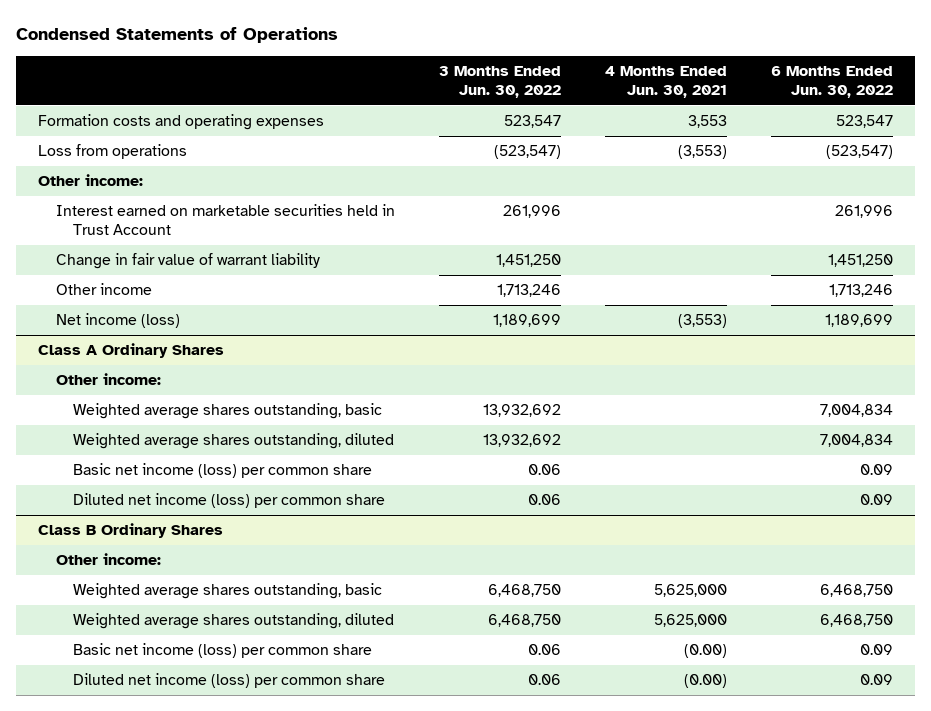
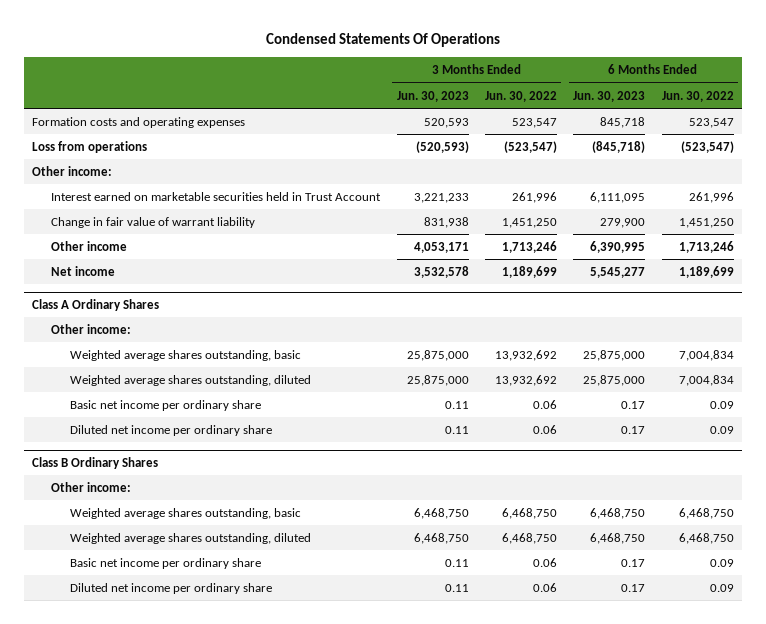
[16,27,339,44] Condensed Statements of Operations -> [265,33,500,48] Condensed Statements Of Operations
[604,66,727,99] 4 Months Ended Jun. 30, 2021 -> none
none -> [396,90,469,102] Jun. 30, 2023
none -> [573,90,646,102] Jun. 30, 2023
[55,313,180,329] Net income (loss) -> [51,266,116,277] Net income
[73,463,373,479] Basic net income (loss) per common share -> [70,400,262,412] Basic net income per ordinary share
[73,493,386,509] Diluted net income (loss) per common share -> [70,425,273,437] Diluted net income per ordinary share
[73,643,373,659] Basic net income (loss) per common share -> [70,558,262,570] Basic net income per ordinary share
[73,673,386,689] Diluted net income (loss) per common share -> [70,583,273,595] Diluted net income per ordinary share

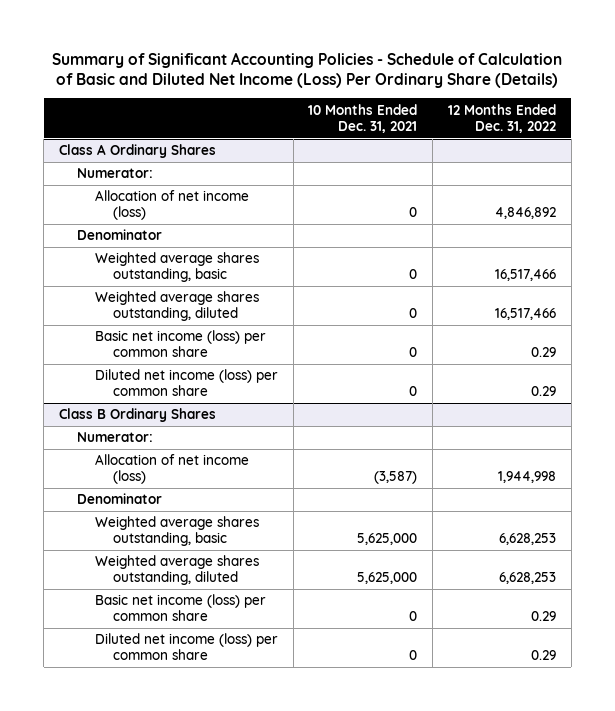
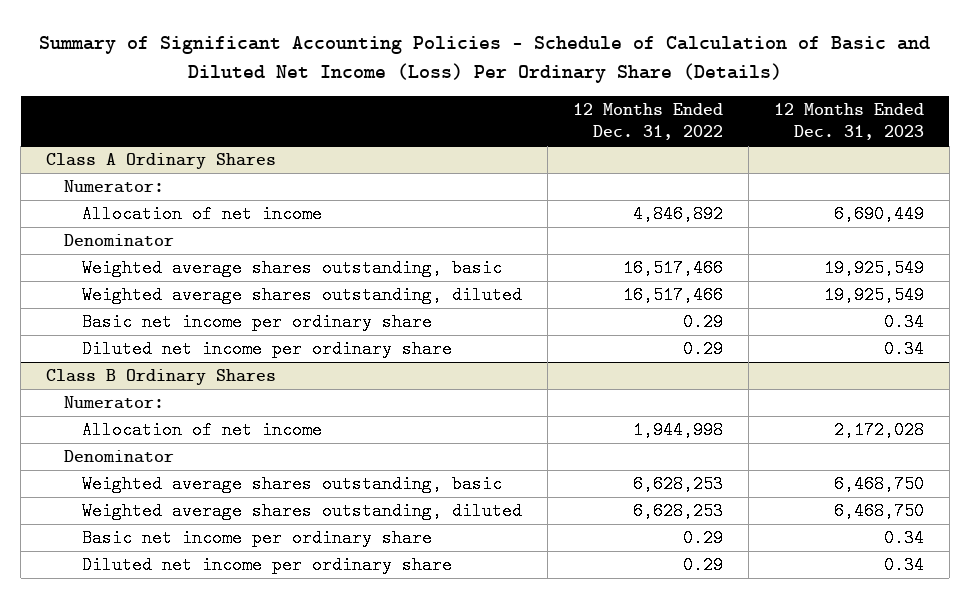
[308,103,418,133] 10 Months Ended Dec. 31, 2021 -> none
none -> [773,103,924,140] 12 Months Ended Dec. 31, 2023
[94,190,249,221] Allocation of net income (loss) -> [82,205,323,224] Allocation of net income
[94,330,266,358] Basic net income (loss) per common share -> [82,313,433,332] Basic net income per ordinary share
[94,369,278,397] Diluted net income (loss) per common share -> [82,340,453,359] Diluted net income per ordinary share
[94,454,249,485] Allocation of net income (loss) -> [82,421,323,440] Allocation of net income
[94,594,266,622] Basic net income (loss) per common share -> [82,529,433,548] Basic net income per ordinary share
[94,633,278,661] Diluted net income (loss) per common share -> [82,556,453,575] Diluted net income per ordinary share

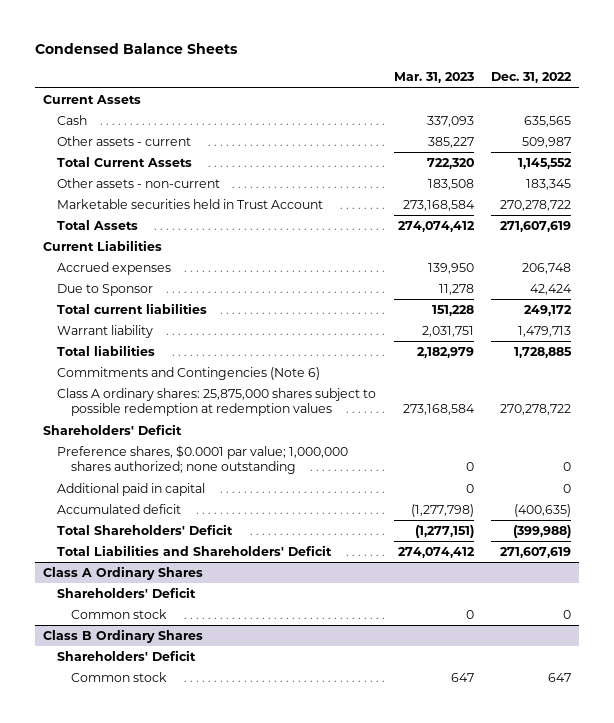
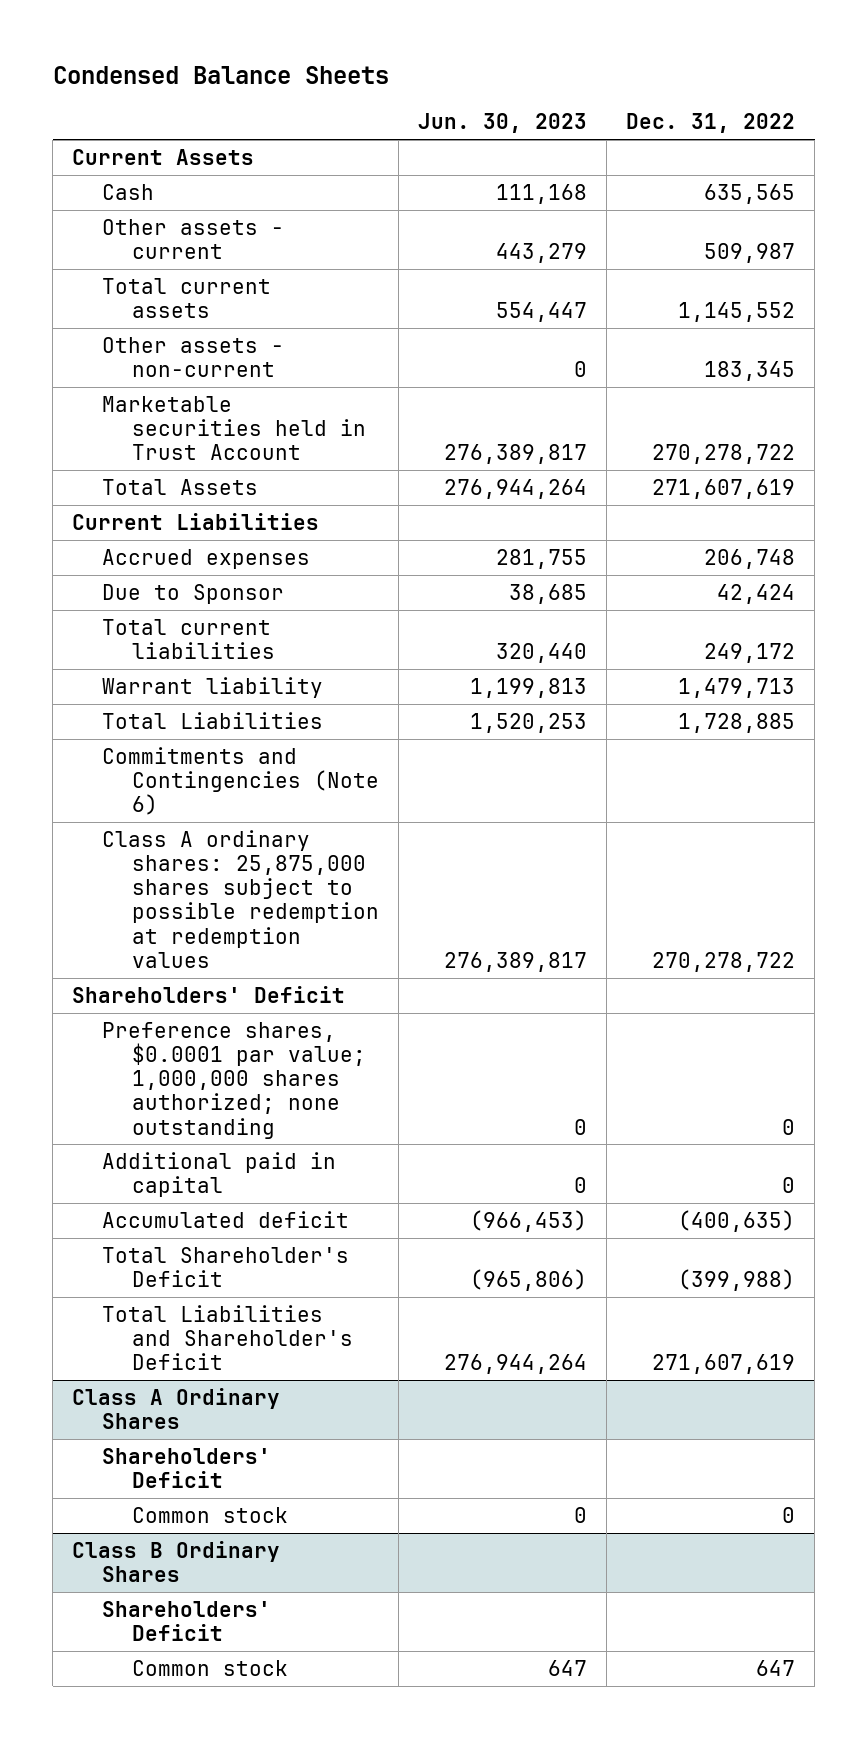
[393,72,474,84] Mar. 31, 2023 -> none
none -> [418,113,588,134] Jun. 30, 2023
[57,156,193,167] Total Current Assets -> [102,277,272,318] Total current assets
[57,344,156,356] Total liabilities -> [102,711,324,729] Total Liabilities
[57,523,234,535] Total Shareholders' Deficit -> [102,1246,350,1287] Total Shareholder's Deficit
[57,544,333,556] Total Liabilities and Shareholders' Deficit -> [102,1304,354,1371] Total Liabilities and Shareholder's Deficit

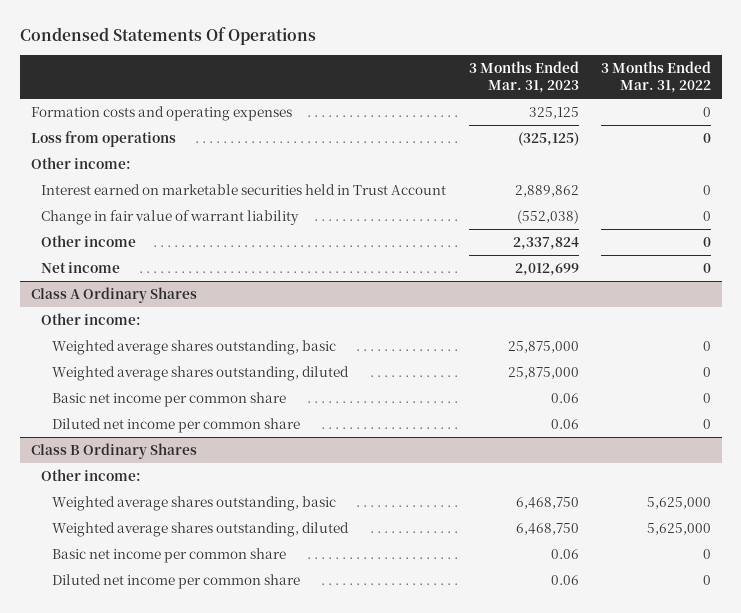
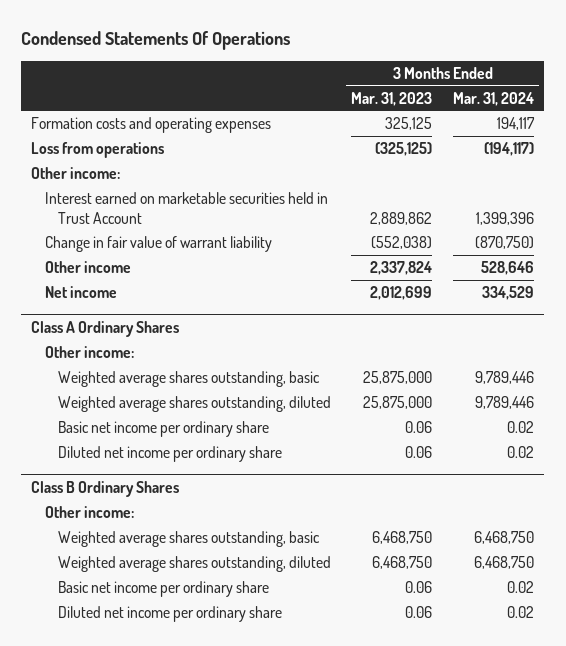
[600,60,711,94] 3 Months Ended Mar. 31, 2022 -> none
none -> [453,91,535,106] Mar. 31, 2024
[52,392,287,408] Basic net income per common share -> [57,421,269,438] Basic net income per ordinary share
[52,418,301,434] Diluted net income per common share -> [57,446,282,463] Diluted net income per ordinary share
[52,548,287,564] Basic net income per common share -> [57,581,269,598] Basic net income per ordinary share
[52,574,301,590] Diluted net income per common share -> [57,606,282,623] Diluted net income per ordinary share

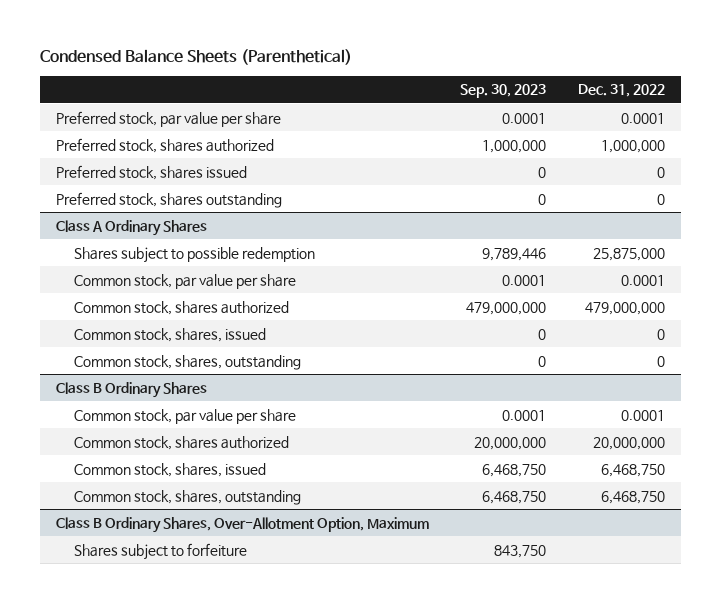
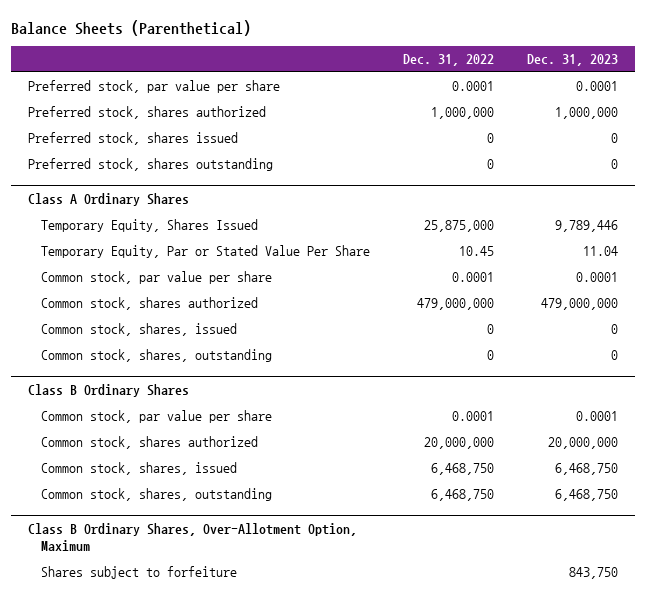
[39,48,352,65] Condensed Balance Sheets (Parenthetical) -> [11,19,252,36] Balance Sheets (Parenthetical)
[460,84,547,99] Sep. 30, 2023 -> none
none -> [527,54,619,67] Dec. 31, 2023
[73,246,315,263] Shares subject to possible redemption -> [40,219,258,233] Temporary Equity, Shares Issued
none -> [40,245,370,259] Temporary Equity, Par or Stated Value Per Share

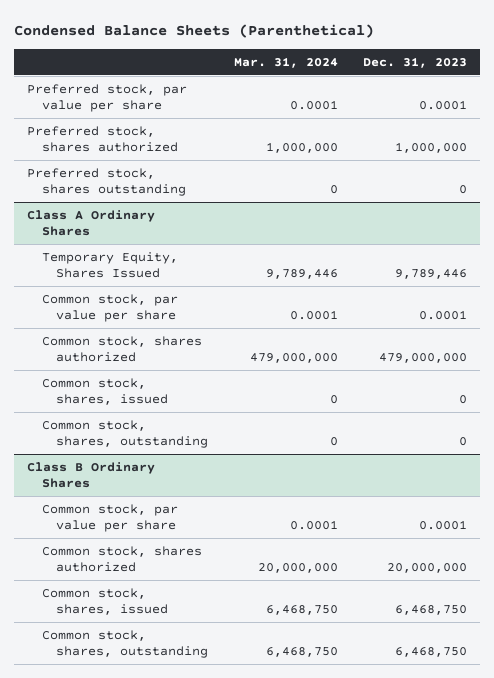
[11,19,252,36] Balance Sheets (Parenthetical) -> [14,24,375,39] Condensed Balance Sheets (Parenthetical)
[402,54,494,67] Dec. 31, 2022 -> none
none -> [233,57,338,69] Mar. 31, 2024
[28,132,239,146] Preferred stock, shares issued -> none
[40,245,370,259] Temporary Equity, Par or Stated Value Per Share -> none
[28,522,358,552] Class B Ordinary Shares, Over-Allotment Option, Maximum -> none
[40,566,237,580] Shares subject to forfeiture -> none

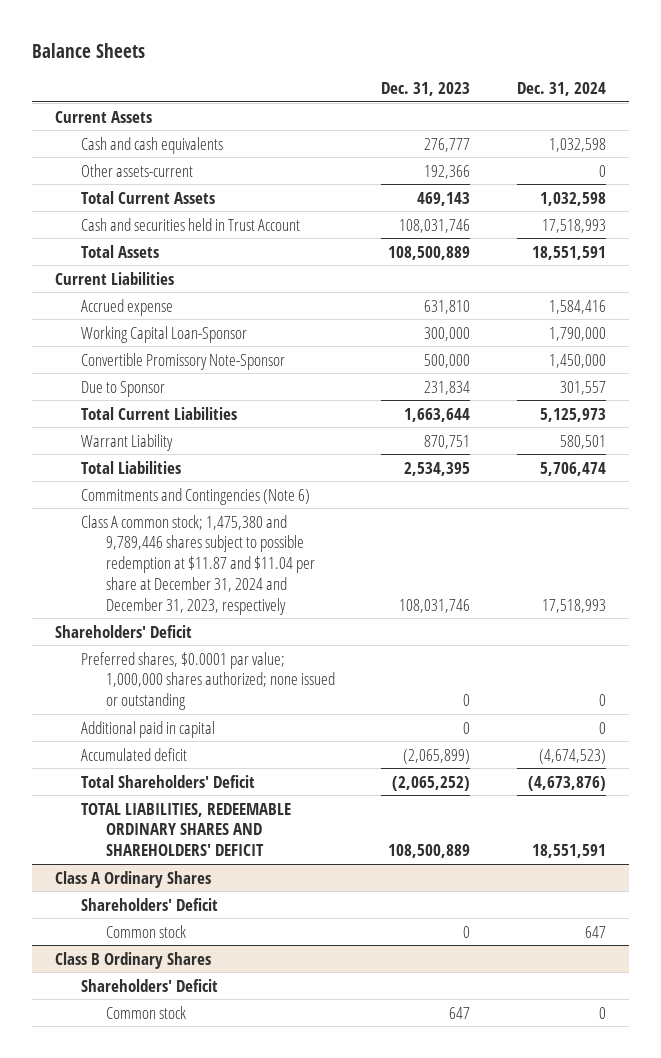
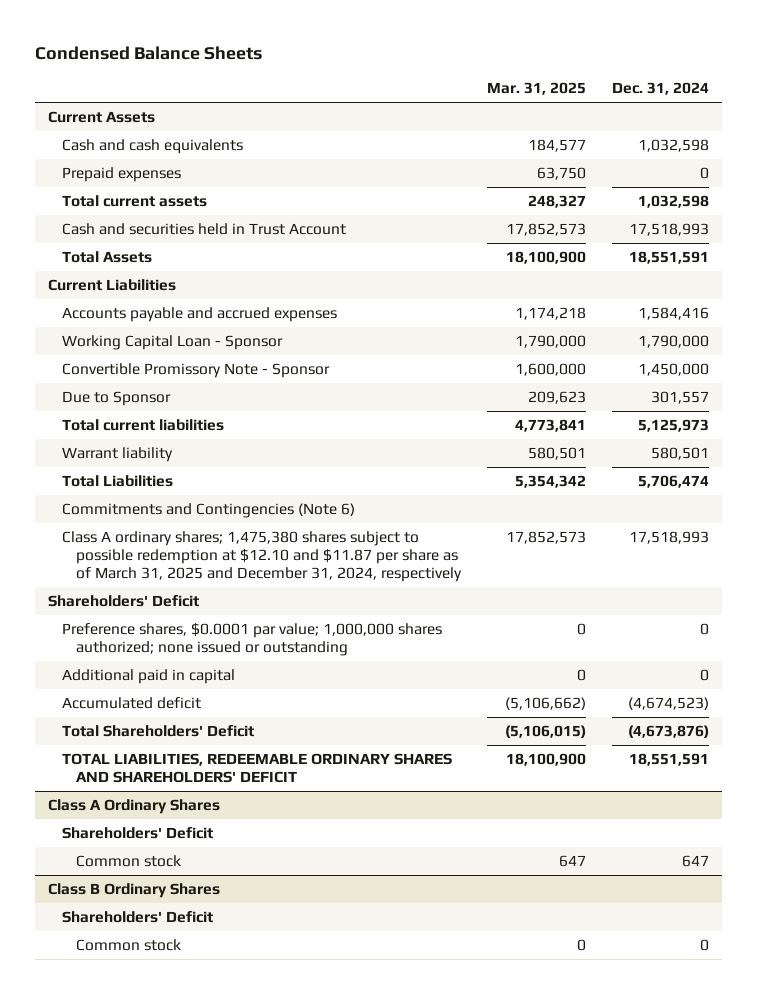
[31,42,145,58] Balance Sheets -> [34,45,262,60] Condensed Balance Sheets
[381,82,471,97] Dec. 31, 2023 -> none
none -> [487,82,587,96] Mar. 31, 2025
[80,163,193,177] Other assets-current -> none
none -> [61,167,181,183] Prepaid expenses
[80,190,215,204] Total Current Assets -> [61,195,207,208] Total current assets
[80,298,173,316] Accrued expense -> [61,307,337,323] Accounts payable and accrued expenses
[80,325,247,343] Working Capital Loan-Sponsor -> [61,335,283,351] Working Capital Loan - Sponsor
[80,352,285,370] Convertible Promissory Note-Sponsor -> [61,363,330,379] Convertible Promissory Note - Sponsor
[80,406,237,420] Total Current Liabilities -> [61,419,224,432] Total current liabilities
[80,433,173,451] Warrant Liability -> [61,447,173,463] Warrant liability
[80,514,316,615] Class A common stock; 1,475,380 and 9,789,446 shares subject to possible redemption at $11.87 and $11.04 per share at December 31, 2024 and December 31, 2023, respectively -> [61,531,462,582] Class A ordinary shares; 1,475,380 shares subject to possible redemption at $12.10 and $11.87 per share as of March 31, 2025 and December 31, 2024, respectively
[80,651,336,711] Preferred shares, $0.0001 par value; 1,000,000 shares authorized; none issued or outstanding -> [61,623,442,656] Preference shares, $0.0001 par value; 1,000,000 shares authorized; none issued or outstanding

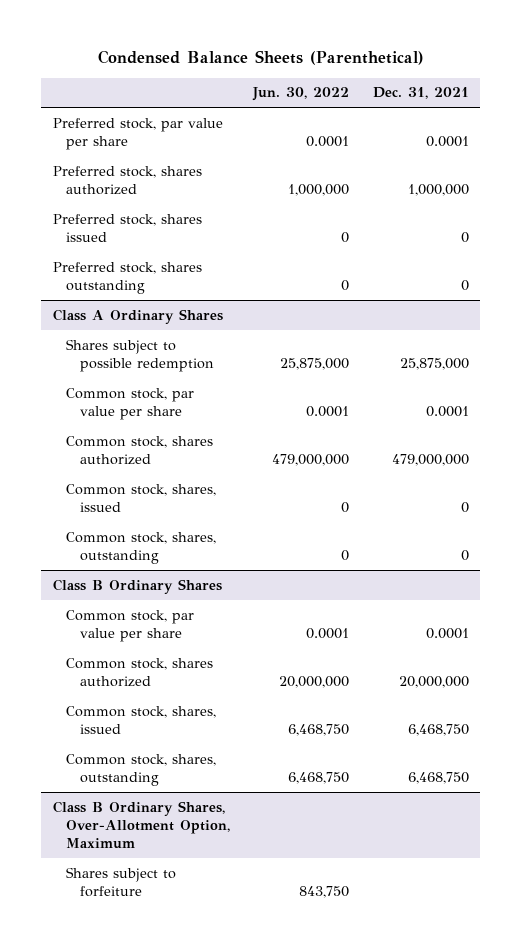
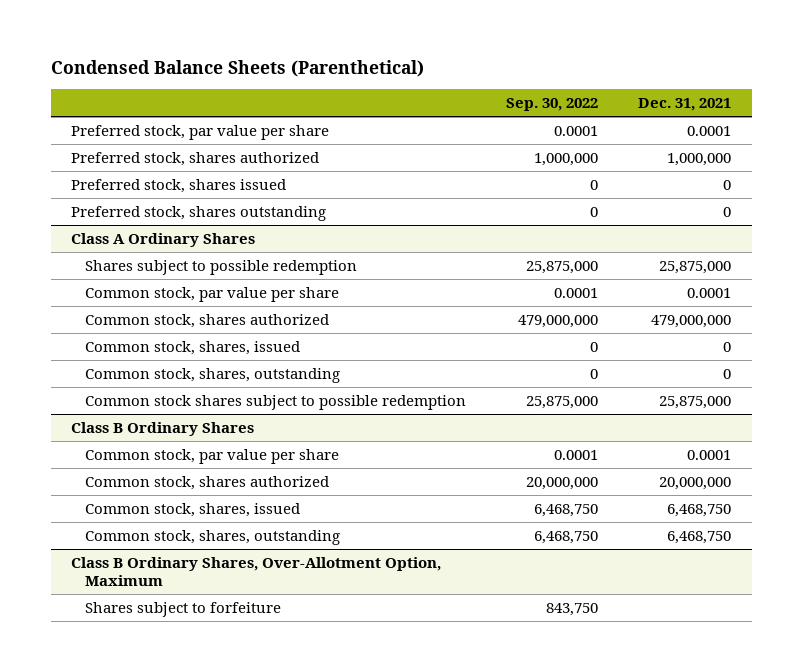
[252,87,350,102] Jun. 30, 2022 -> none
none -> [505,98,598,112] Sep. 30, 2022
none -> [84,394,466,410] Common stock shares subject to possible redemption

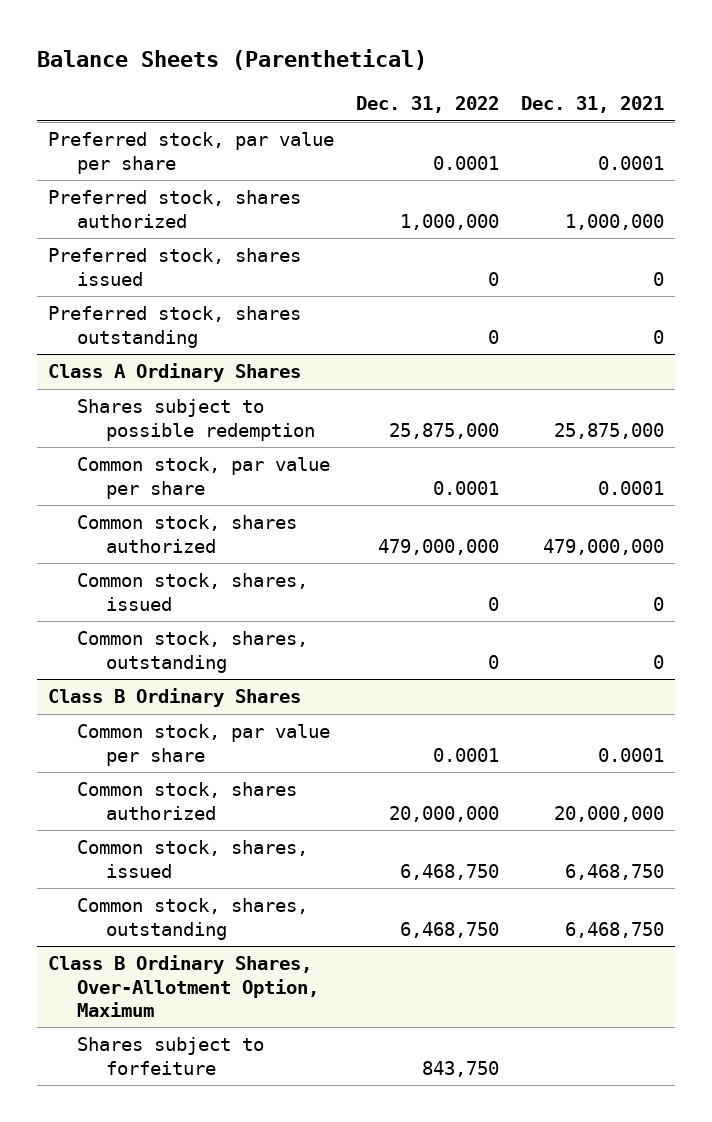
[50,60,424,78] Condensed Balance Sheets (Parenthetical) -> [36,48,427,70] Balance Sheets (Parenthetical)
[505,98,598,112] Sep. 30, 2022 -> none
none -> [355,96,499,114] Dec. 31, 2022
[84,394,466,410] Common stock shares subject to possible redemption -> none

